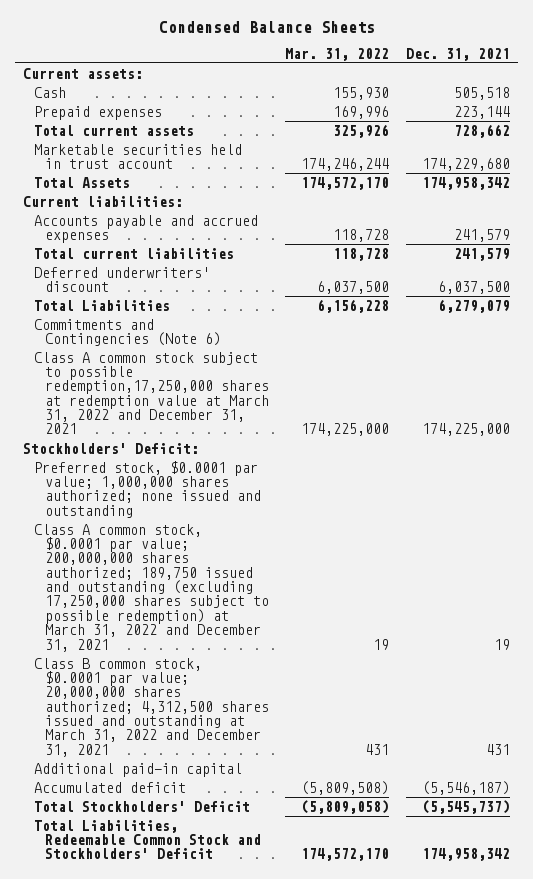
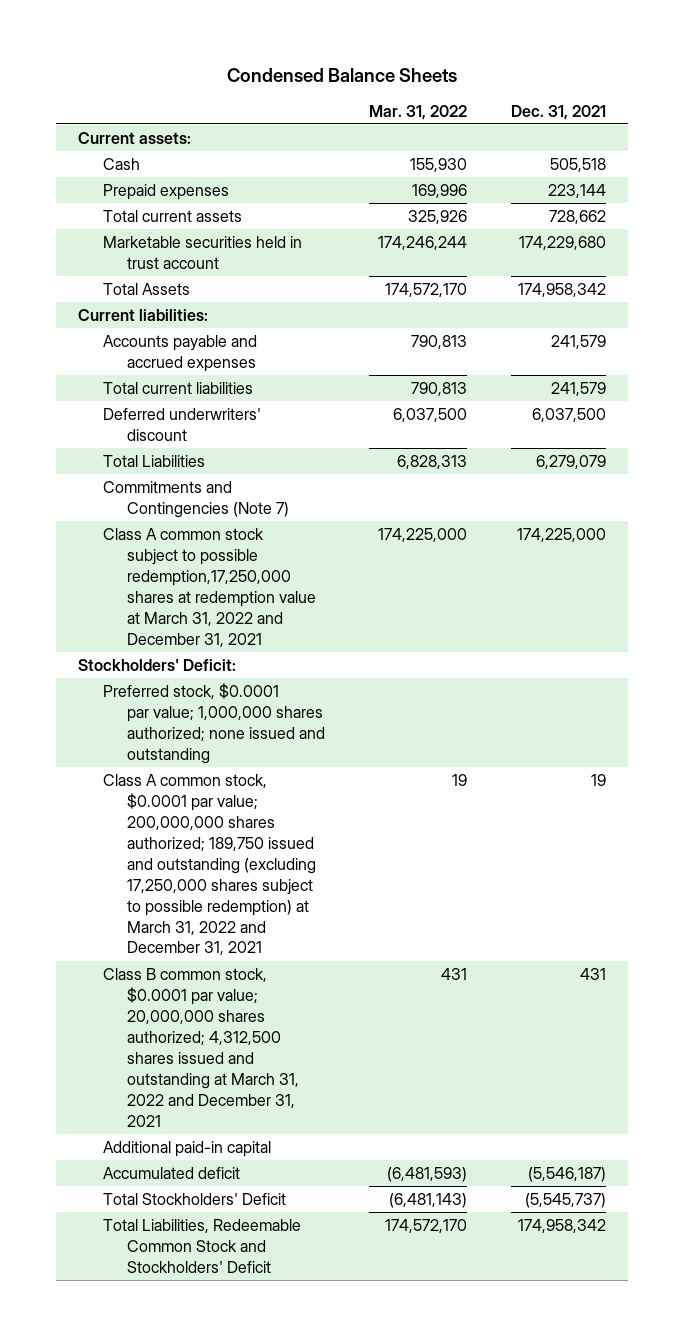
[333,229,390,243] 118,728 -> [411,334,468,349] 790,813
[333,247,390,261] 118,728 -> [411,381,468,396] 790,813
[317,298,390,313] 6,156,228 -> [397,454,468,469] 6,828,313
[34,318,221,347] Commitments and Contingencies (Note 6) -> [102,480,290,518] Commitments and Contingencies (Note 7)
[301,780,390,795] (5,809,508) -> [387,1166,468,1182] (6,481,593)
[301,799,390,814] (5,809,058) -> [389,1192,468,1208] (6,481,143)

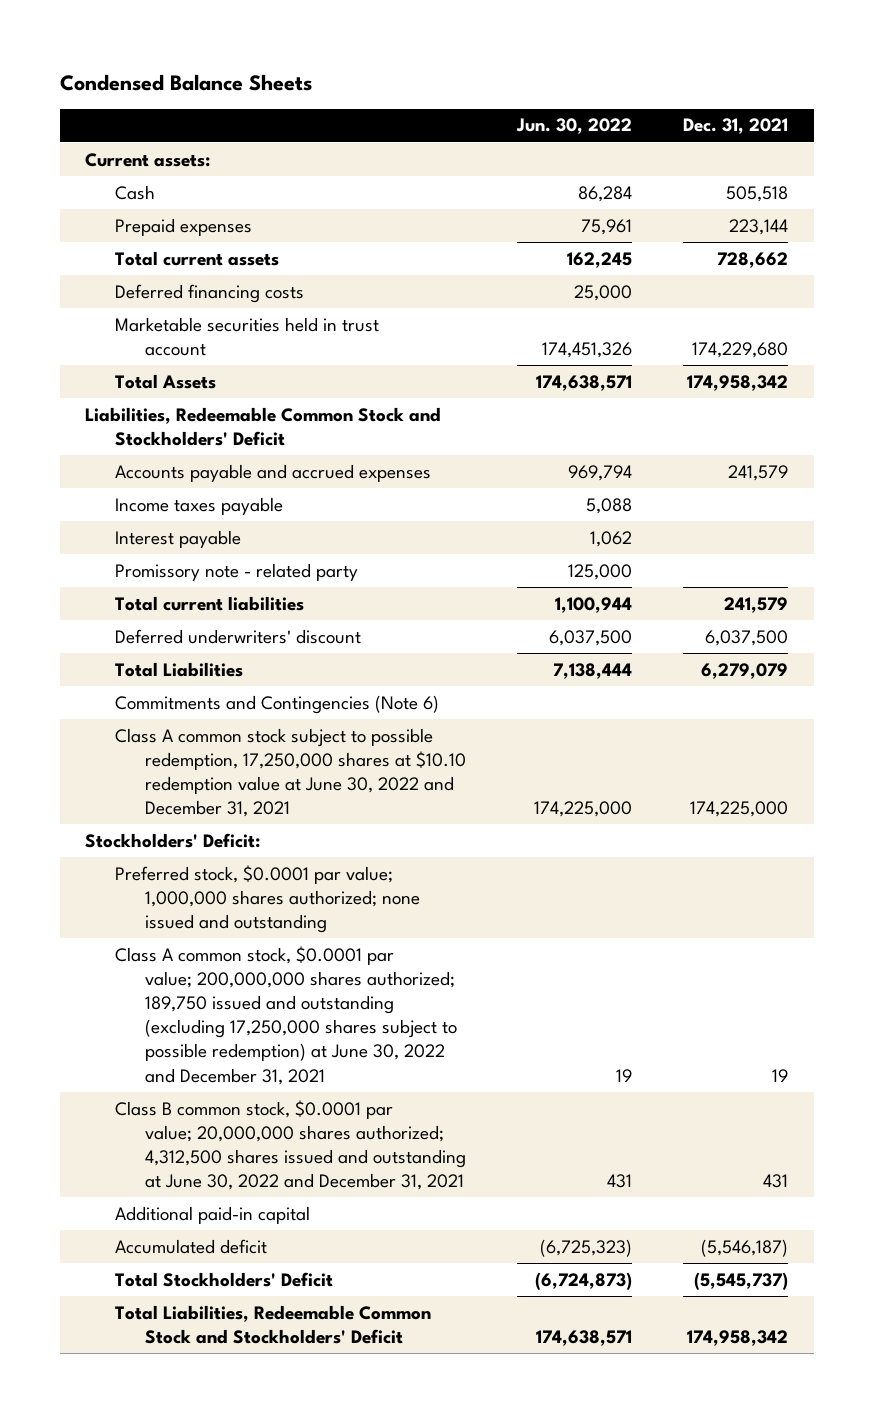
[369,104,468,120] Mar. 31, 2022 -> none
none -> [516,118,633,135] Jun. 30, 2022
none -> [115,283,305,303] Deferred financing costs
[78,308,209,321] Current liabilities: -> none
none -> [85,406,442,446] Liabilities, Redeemable Common Stock and Stockholders' Deficit
none -> [115,496,284,515] Income taxes payable
none -> [115,529,242,548] Interest payable
none -> [115,562,359,581] Promissory note - related party
[102,480,290,518] Commitments and Contingencies (Note 7) -> [115,694,440,714] Commitments and Contingencies (Note 6)
[102,527,317,647] Class A common stock subject to possible redemption,17,250,000 shares at redemption value at March 31, 2022 and December 31, 2021 -> [115,727,467,818] Class A common stock subject to possible redemption, 17,250,000 shares at $10.10 redemption value at June 30, 2022 and December 31, 2021
[102,773,317,956] Class A common stock, $0.0001 par value; 200,000,000 shares authorized; 189,750 issued and outstanding (excluding 17,250,000 shares subject to possible redemption) at March 31, 2022 and December 31, 2021 -> [115,945,458,1085] Class A common stock, $0.0001 par value; 200,000,000 shares authorized; 189,750 issued and outstanding (excluding 17,250,000 shares subject to possible redemption) at June 30, 2022 and December 31, 2021
[102,967,300,1127] Class B common stock, $0.0001 par value; 20,000,000 shares authorized; 4,312,500 shares issued and outstanding at March 31, 2022 and December 31, 2021 -> [115,1099,467,1191] Class B common stock, $0.0001 par value; 20,000,000 shares authorized; 4,312,500 shares issued and outstanding at June 30, 2022 and December 31, 2021

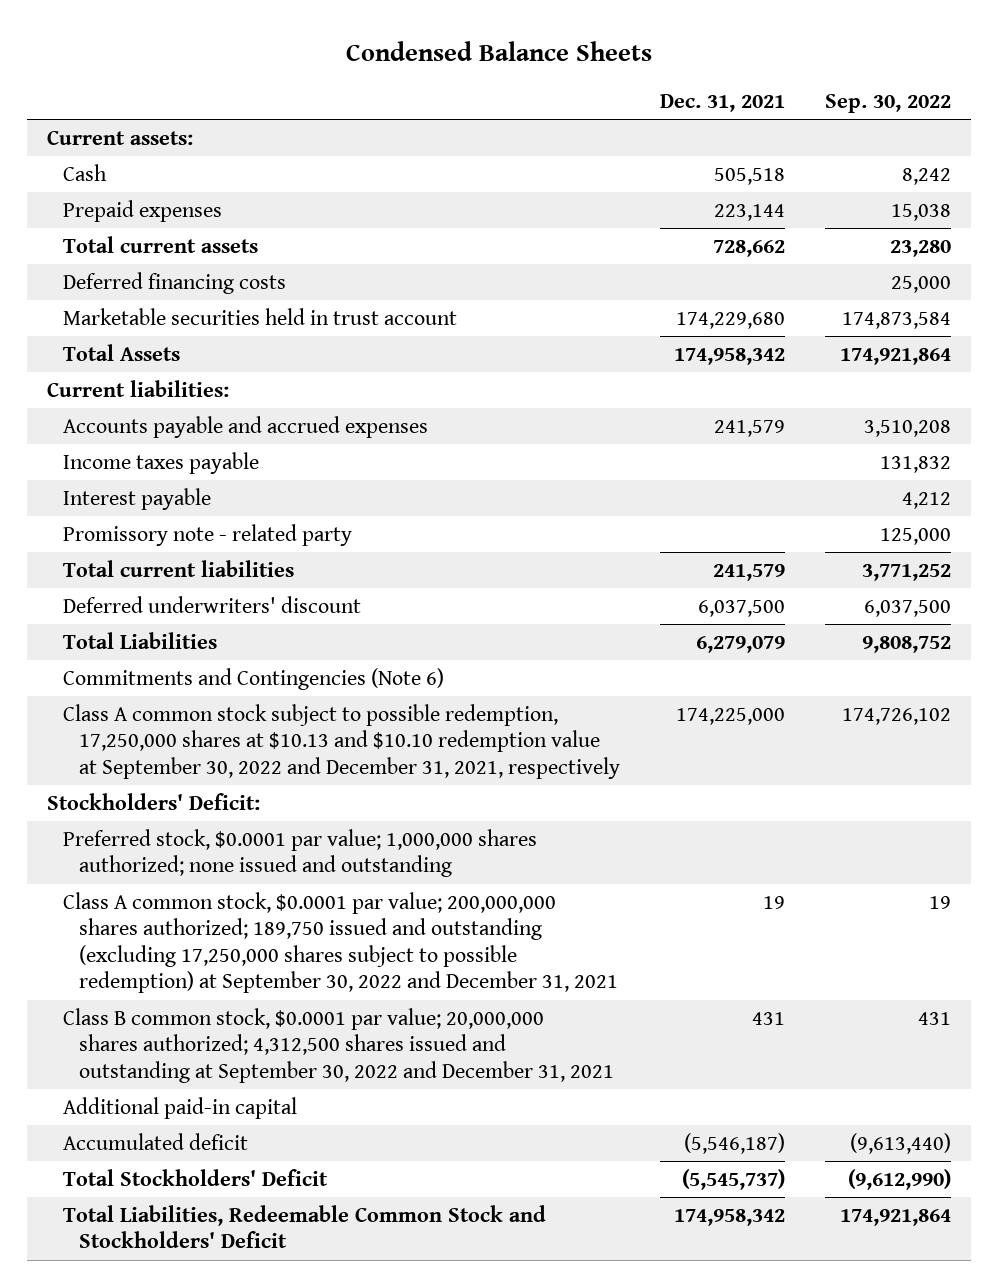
[516,118,633,135] Jun. 30, 2022 -> none
none -> [825,94,952,114] Sep. 30, 2022
[85,406,442,446] Liabilities, Redeemable Common Stock and Stockholders' Deficit -> none
none -> [46,379,229,397] Current liabilities:
[115,727,467,818] Class A common stock subject to possible redemption, 17,250,000 shares at $10.10 redemption value at June 30, 2022 and December 31, 2021 -> [62,703,621,779] Class A common stock subject to possible redemption, 17,250,000 shares at $10.13 and $10.10 redemption value at September 30, 2022 and December 31, 2021, respectively
[115,945,458,1085] Class A common stock, $0.0001 par value; 200,000,000 shares authorized; 189,750 issued and outstanding (excluding 17,250,000 shares subject to possible redemption) at June 30, 2022 and December 31, 2021 -> [62,891,619,994] Class A common stock, $0.0001 par value; 200,000,000 shares authorized; 189,750 issued and outstanding (excluding 17,250,000 shares subject to possible redemption) at September 30, 2022 and December 31, 2021
[115,1099,467,1191] Class B common stock, $0.0001 par value; 20,000,000 shares authorized; 4,312,500 shares issued and outstanding at June 30, 2022 and December 31, 2021 -> [62,1007,615,1083] Class B common stock, $0.0001 par value; 20,000,000 shares authorized; 4,312,500 shares issued and outstanding at September 30, 2022 and December 31, 2021

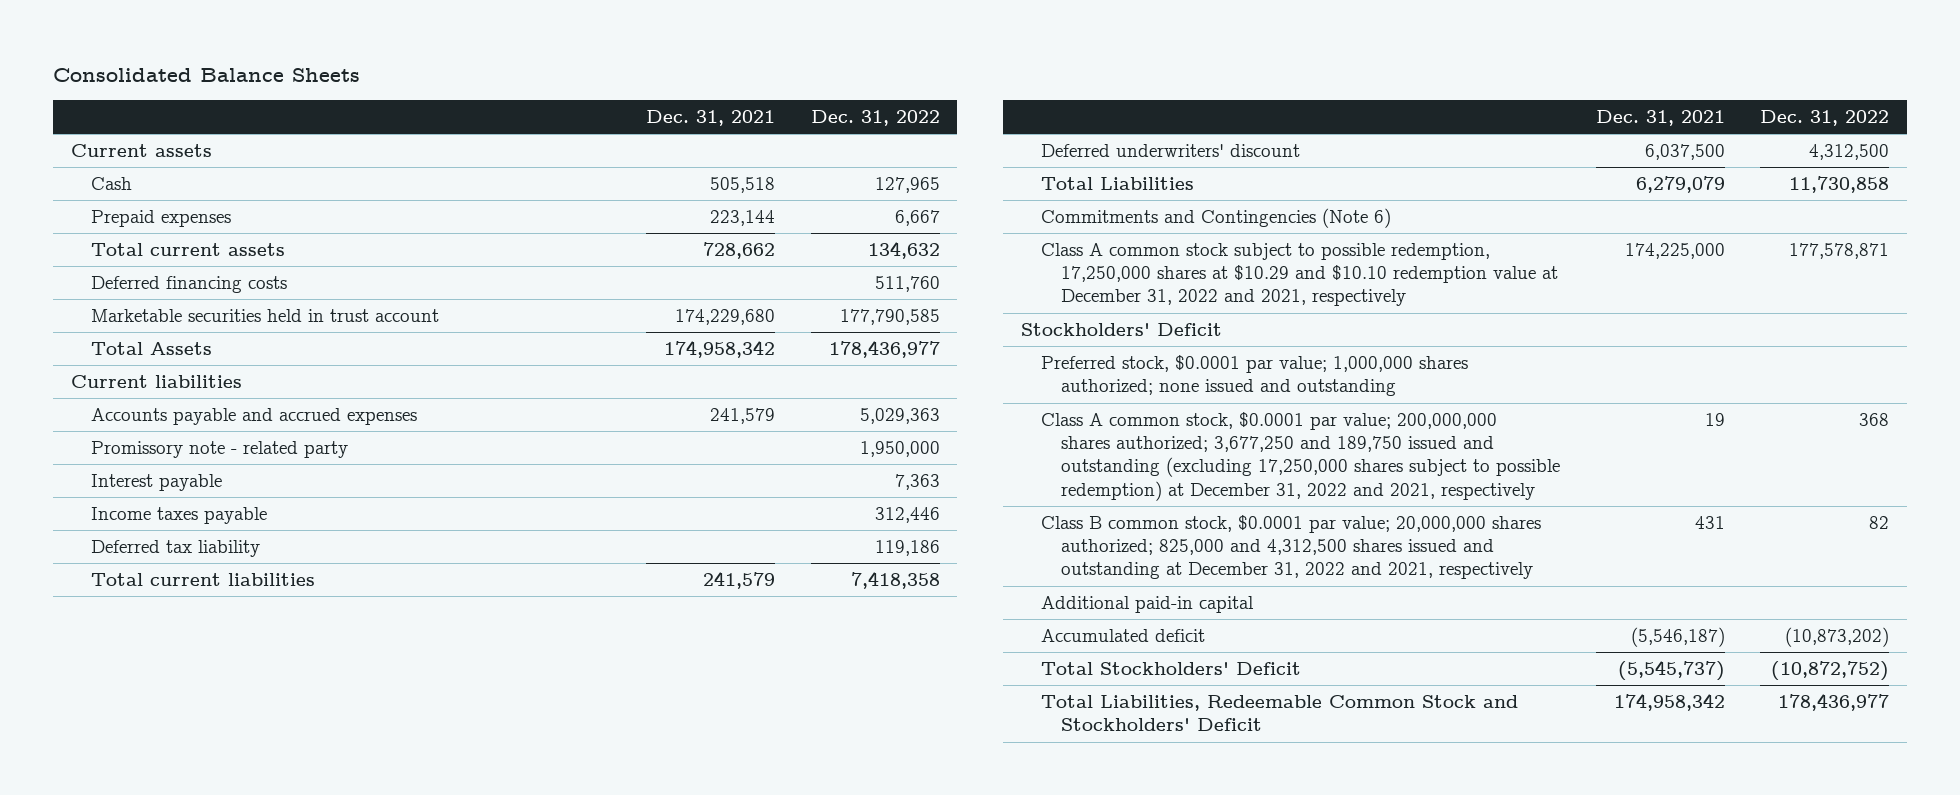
[346,41,653,62] Condensed Balance Sheets -> [53,67,361,82] Consolidated Balance Sheets
[825,94,952,114] Sep. 30, 2022 -> none
none -> [810,109,940,126] Dec. 31, 2022
[46,129,193,145] Current assets: -> [71,143,213,157] Current assets
[46,379,229,397] Current liabilities: -> [71,374,243,388] Current liabilities
[62,487,211,510] Interest payable -> [91,473,223,491] Interest payable
[62,451,259,474] Income taxes payable -> [91,506,268,524] Income taxes payable
none -> [91,539,261,557] Deferred tax liability
[62,703,621,779] Class A common stock subject to possible redemption, 17,250,000 shares at $10.13 and $10.10 redemption value at September 30, 2022 and December 31, 2021, respectively -> [1041,242,1559,307] Class A common stock subject to possible redemption, 17,250,000 shares at $10.29 and $10.10 redemption value at December 31, 2022 and 2021, respectively
[46,792,260,810] Stockholders' Deficit: -> [1020,322,1222,336] Stockholders' Deficit
[62,891,619,994] Class A common stock, $0.0001 par value; 200,000,000 shares authorized; 189,750 issued and outstanding (excluding 17,250,000 shares subject to possible redemption) at September 30, 2022 and December 31, 2021 -> [1041,411,1561,501] Class A common stock, $0.0001 par value; 200,000,000 shares authorized; 3,677,250 and 189,750 issued and outstanding (excluding 17,250,000 shares subject to possible redemption) at December 31, 2022 and 2021, respectively
[62,1007,615,1083] Class B common stock, $0.0001 par value; 20,000,000 shares authorized; 4,312,500 shares issued and outstanding at September 30, 2022 and December 31, 2021 -> [1041,514,1542,580] Class B common stock, $0.0001 par value; 20,000,000 shares authorized; 825,000 and 4,312,500 shares issued and outstanding at December 31, 2022 and 2021, respectively

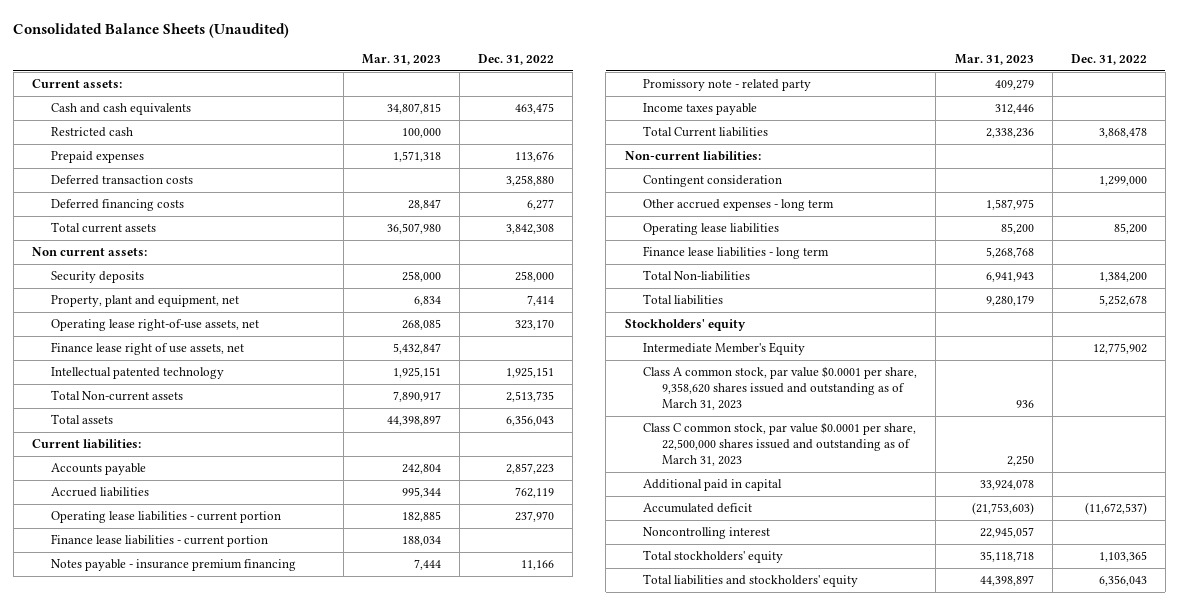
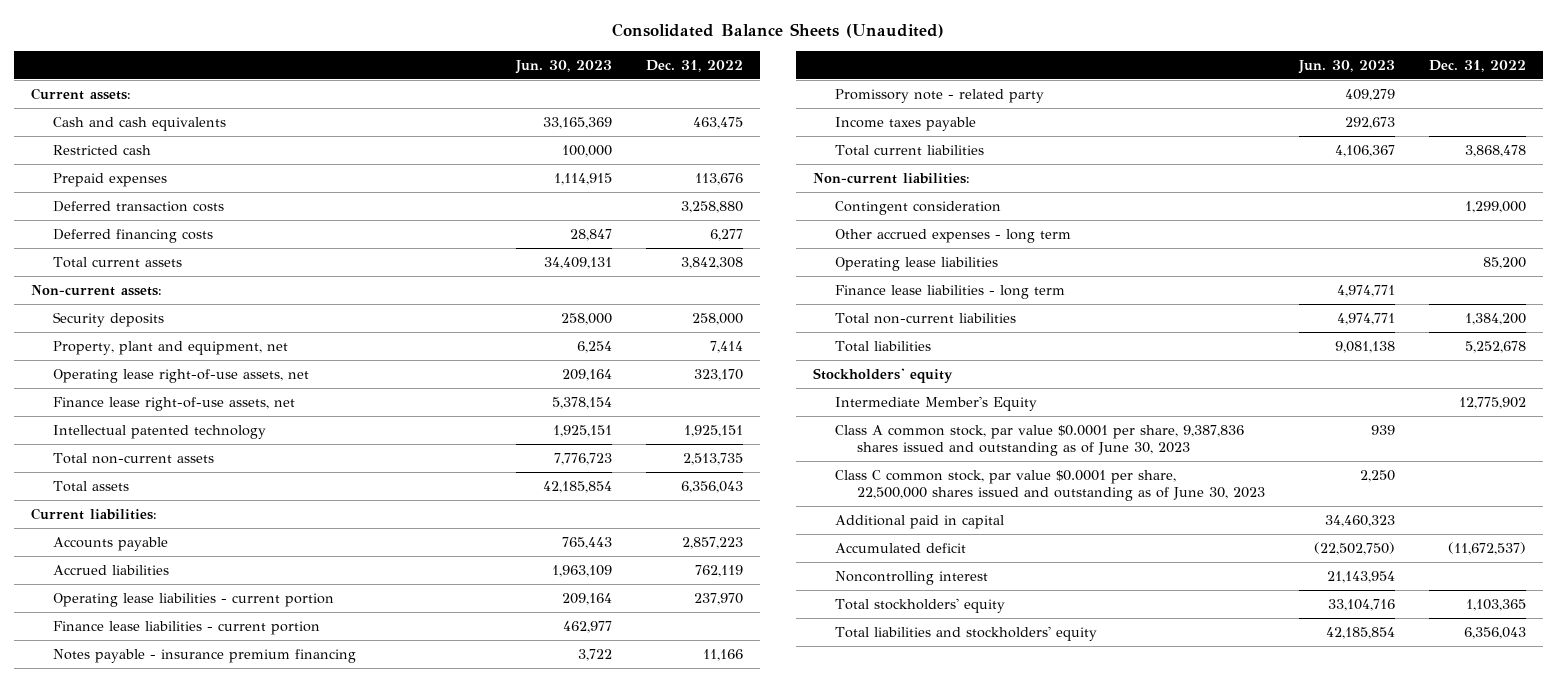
[361,54,441,66] Mar. 31, 2023 -> none
none -> [515,59,613,74] Jun. 30, 2023
[31,247,147,257] Non current assets: -> [30,284,162,296] Non-current assets:
[50,342,244,356] Finance lease right of use assets, net -> [52,396,295,411] Finance lease right-of-use assets, net
[50,390,183,402] Total Non-current assets -> [52,452,214,464] Total non-current assets
[643,126,769,138] Total Current liabilities -> [835,144,985,156] Total current liabilities
[643,270,751,282] Total Non-liabilities -> [835,312,1017,324] Total non-current liabilities
[643,366,918,411] Class A common stock, par value $0.0001 per share, 9,358,620 shares issued and outstanding as of March 31, 2023 -> [835,424,1245,457] Class A common stock, par value $0.0001 per share, 9,387,836 shares issued and outstanding as of June 30, 2023
[643,422,917,467] Class C common stock, par value $0.0001 per share, 22,500,000 shares issued and outstanding as of March 31, 2023 -> [835,469,1265,502] Class C common stock, par value $0.0001 per share, 22,500,000 shares issued and outstanding as of June 30, 2023

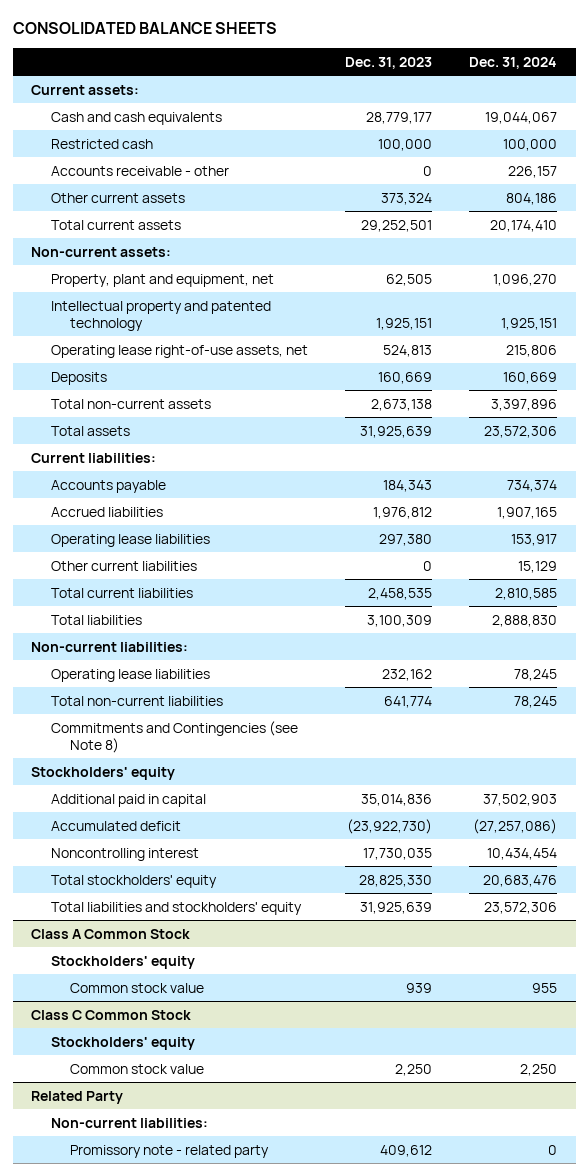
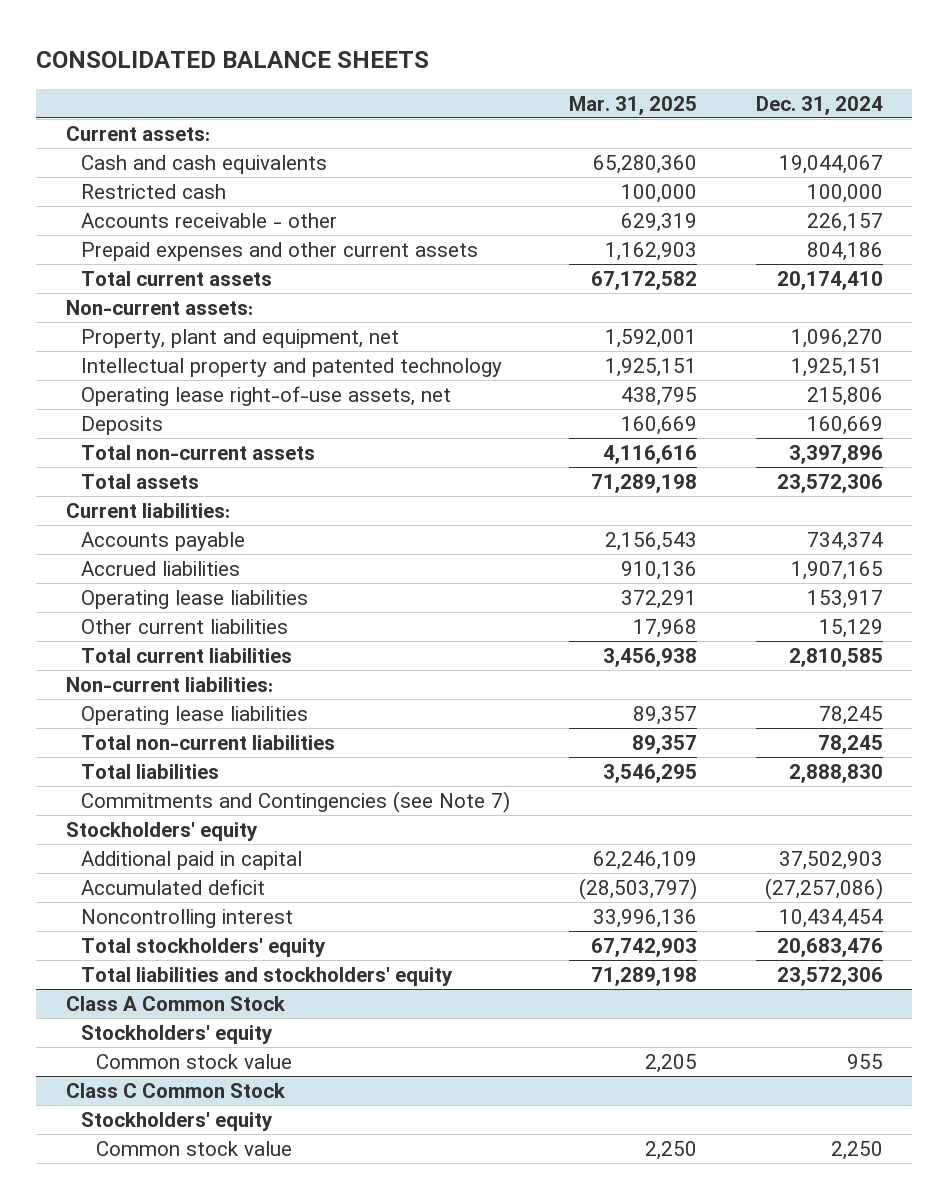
[344,56,432,69] Dec. 31, 2023 -> none
none -> [568,95,697,115] Mar. 31, 2025
[50,192,185,203] Other current assets -> [80,241,478,261] Prepaid expenses and other current assets
[50,614,142,625] Total liabilities -> [80,763,219,779] Total liabilities
[50,720,298,753] Commitments and Contingencies (see Note 8) -> [80,790,510,813] Commitments and Contingencies (see Note 7)
[31,1090,124,1104] Related Party -> none
[50,1117,208,1128] Non-current liabilities: -> none
[70,1144,270,1158] Promissory note - related party -> none

